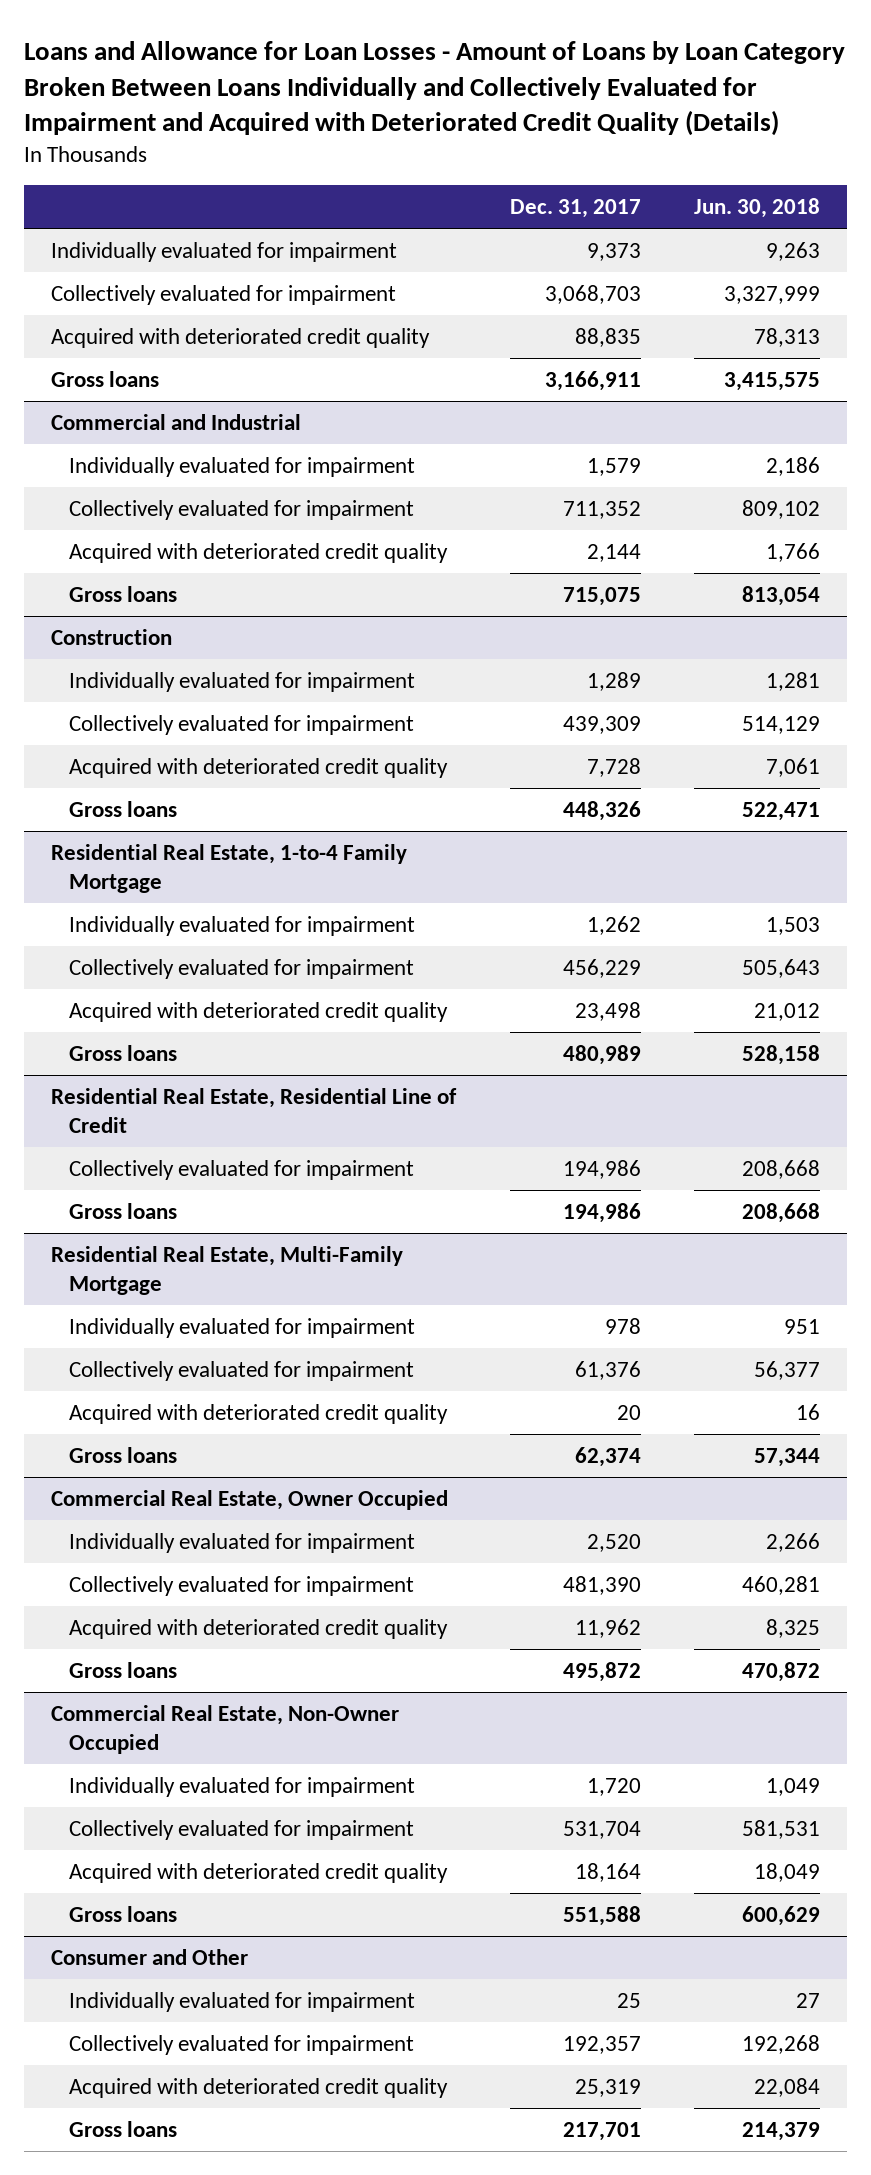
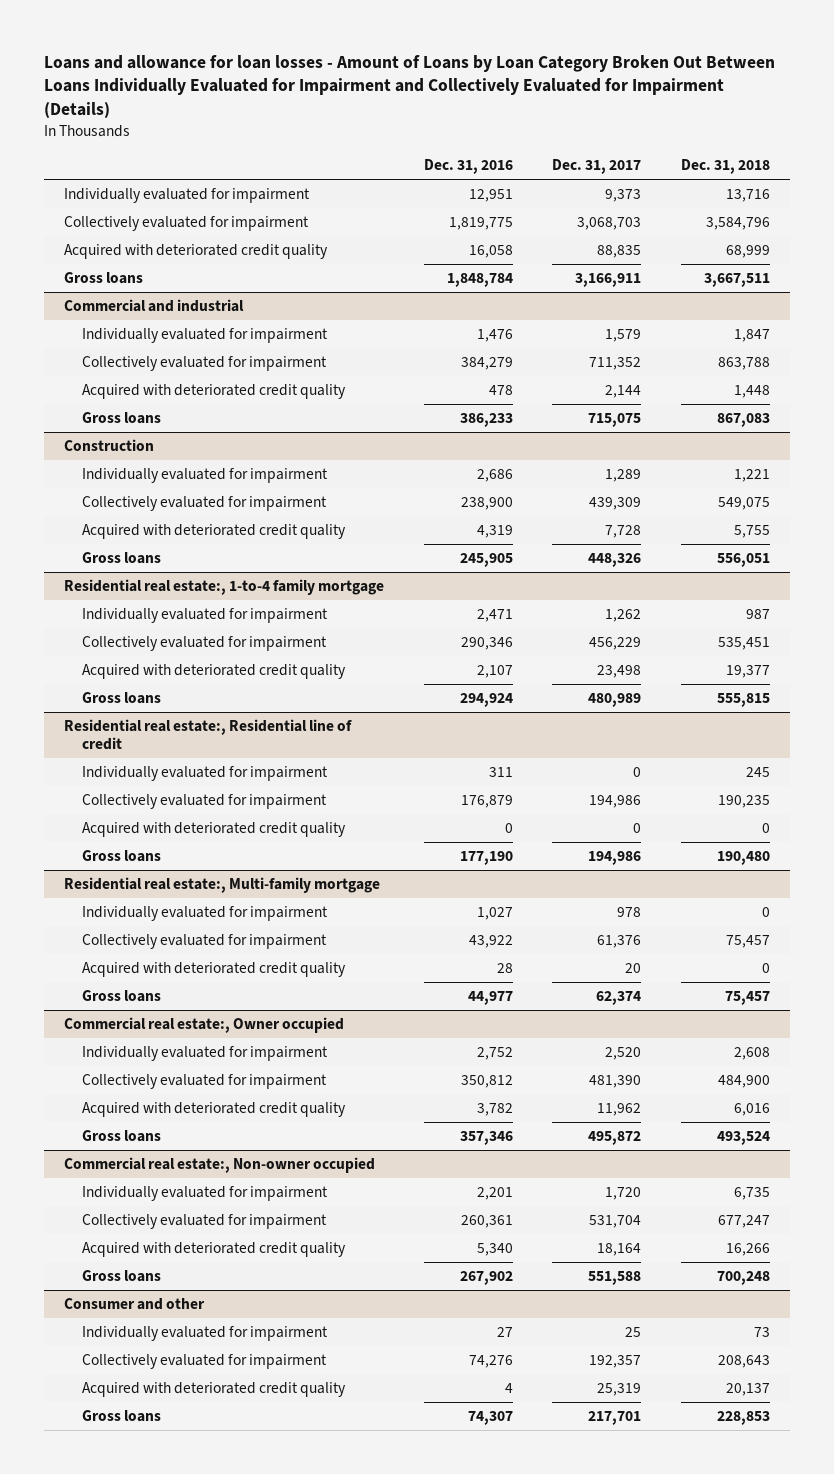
[24,40,846,137] Loans and Allowance for Loan Losses - Amount of Loans by Loan Category Broken Between Loans Individually and Collectively Evaluated for Impairment and Acquired with Deteriorated Credit Quality (Details) -> [43,54,775,119] Loans and allowance for loan losses - Amount of Loans by Loan Category Broken Out Between Loans Individually Evaluated for Impairment and Collectively Evaluated for Impairment (Details)
[694,197,821,218] Jun. 30, 2018 -> none
none -> [423,159,513,175] Dec. 31, 2016
none -> [681,159,771,175] Dec. 31, 2018
[51,413,302,430] Commercial and Industrial -> [63,299,244,313] Commercial and industrial
[51,843,408,893] Residential Real Estate, 1-to-4 Family Mortgage -> [63,579,384,596] Residential real estate:, 1-to-4 family mortgage
[51,1087,458,1133] Residential Real Estate, Residential Line of Credit -> [63,719,352,751] Residential real estate:, Residential line of credit
none -> [81,766,328,782] Individually evaluated for impairment
none -> [81,822,346,838] Acquired with deteriorated credit quality
[51,1245,404,1295] Residential Real Estate, Multi-Family Mortgage -> [63,877,380,894] Residential real estate:, Multi-family mortgage
[51,1489,449,1510] Commercial Real Estate, Owner Occupied -> [63,1017,344,1034] Commercial real estate:, Owner occupied
[51,1704,400,1754] Commercial Real Estate, Non-Owner Occupied -> [63,1157,375,1174] Commercial real estate:, Non-owner occupied
[51,1948,249,1965] Consumer and Other -> [63,1298,205,1311] Consumer and other

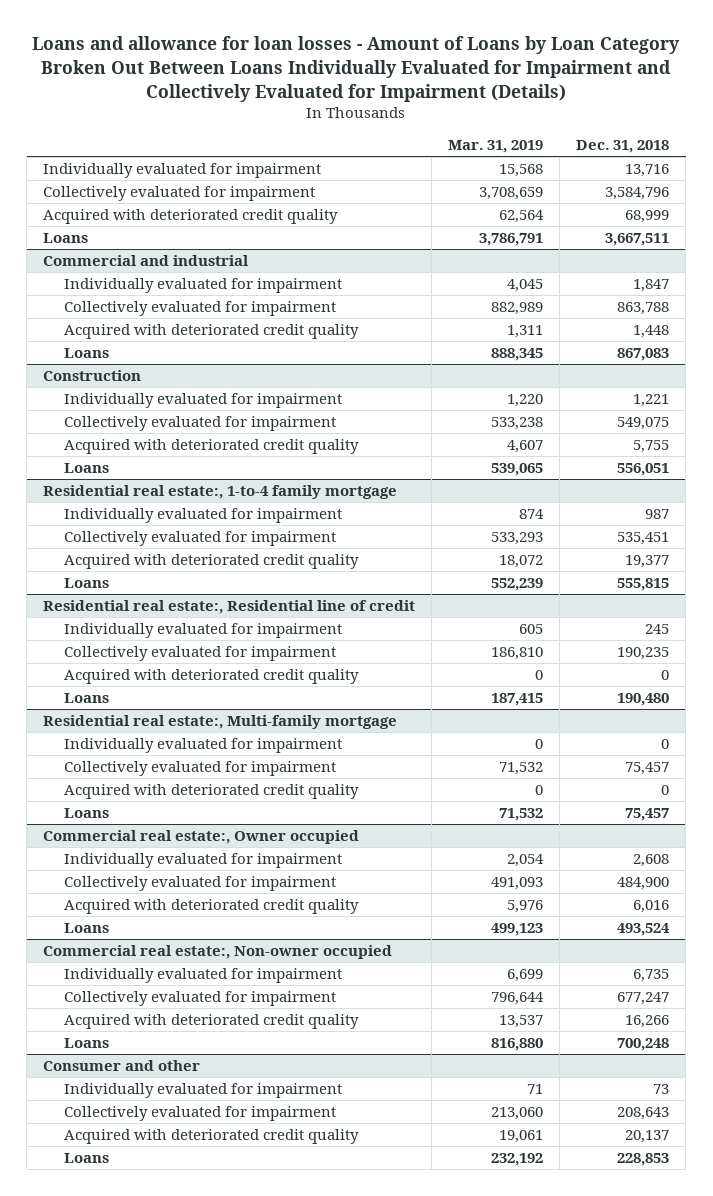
[423,159,513,175] Dec. 31, 2016 -> none
[552,159,642,175] Dec. 31, 2017 -> none
none -> [448,140,544,154] Mar. 31, 2019
[63,272,143,285] Gross loans -> [43,232,89,243] Loans
[81,412,161,425] Gross loans -> [64,347,110,358] Loans
[81,552,161,565] Gross loans -> [64,462,110,473] Loans
[81,692,161,705] Gross loans -> [64,577,110,588] Loans
[81,850,161,863] Gross loans -> [64,692,110,703] Loans
[81,990,161,1003] Gross loans -> [64,807,110,818] Loans
[81,1130,161,1143] Gross loans -> [64,922,110,933] Loans
[81,1270,161,1283] Gross loans -> [64,1037,110,1048] Loans
[81,1410,161,1423] Gross loans -> [64,1152,110,1163] Loans

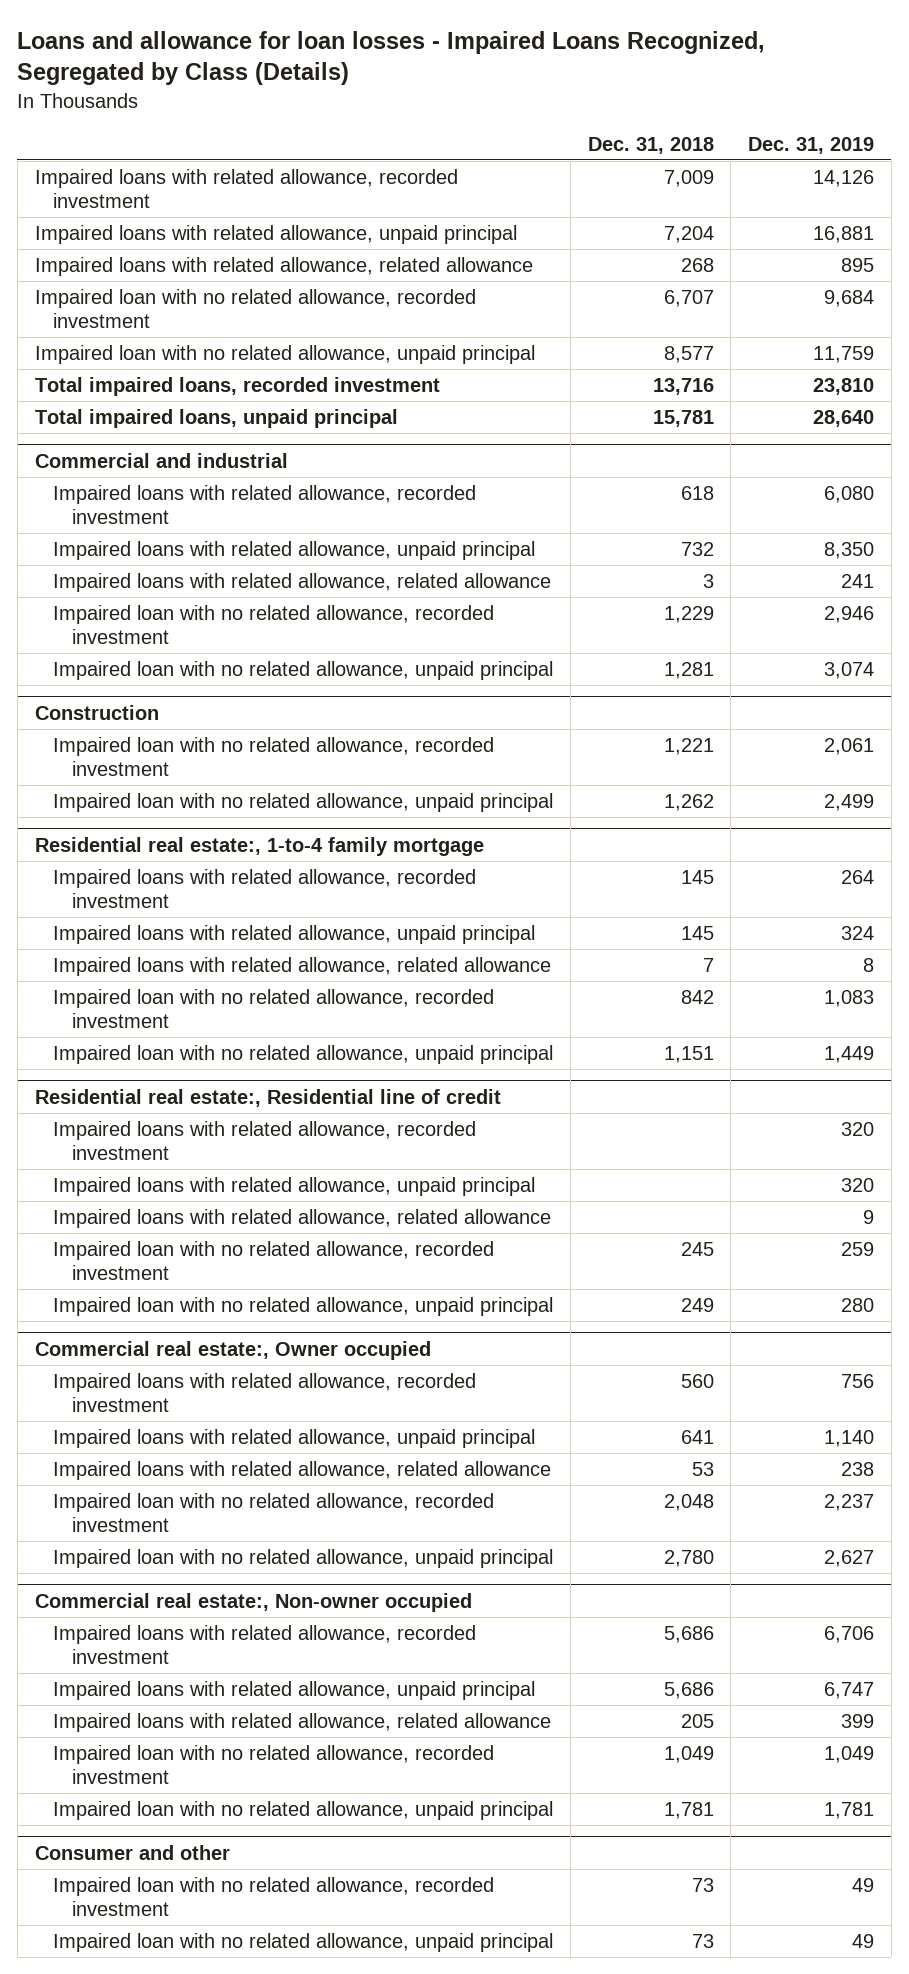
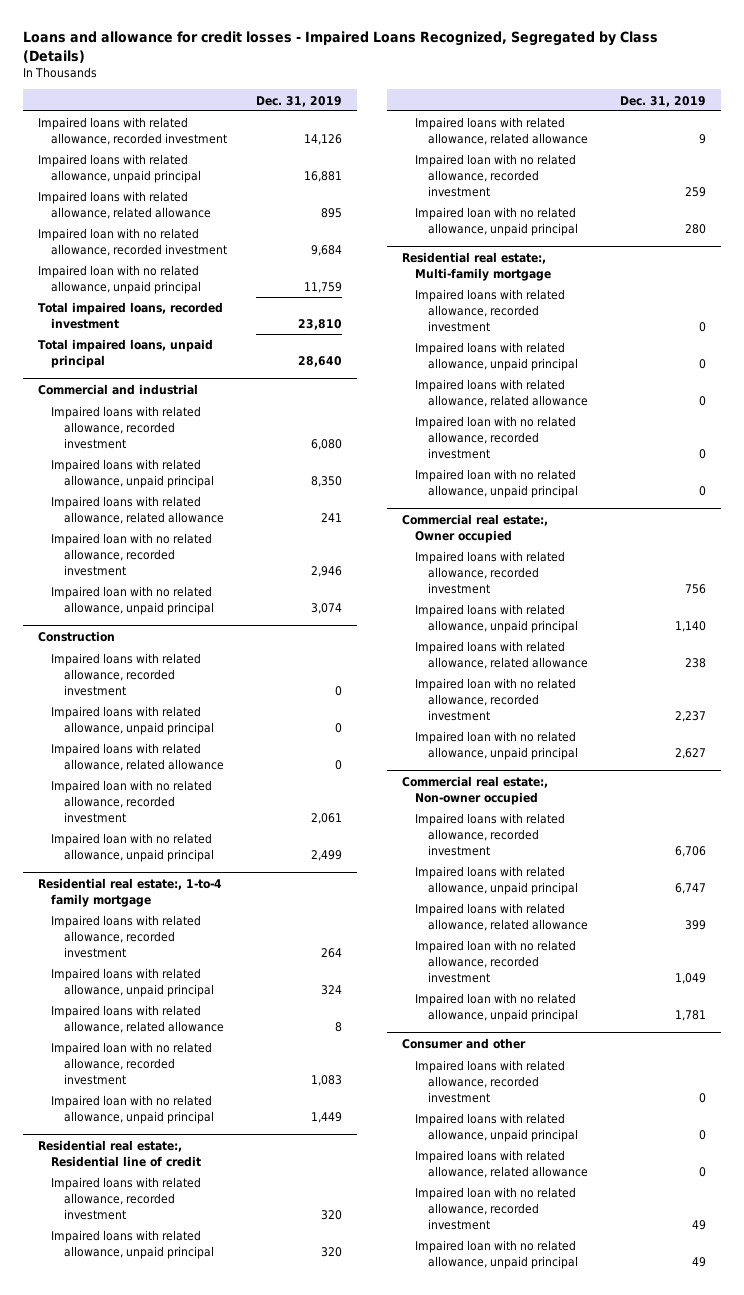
[17,30,766,86] Loans and allowance for loan losses - Impaired Loans Recognized, Segregated by Class (Details) -> [22,30,658,63] Loans and allowance for credit losses - Impaired Loans Recognized, Segregated by Class (Details)
[587,136,714,154] Dec. 31, 2018 -> none
none -> [50,653,201,696] Impaired loans with related allowance, recorded investment
none -> [50,706,214,736] Impaired loans with related allowance, unpaid principal
none -> [50,743,224,772] Impaired loans with related allowance, related allowance
none -> [401,252,551,281] Residential real estate:, Multi-family mortgage
none -> [414,289,565,332] Impaired loans with related allowance, recorded investment
none -> [414,342,579,372] Impaired loans with related allowance, unpaid principal
none -> [414,379,589,408] Impaired loans with related allowance, related allowance
none -> [414,416,576,459] Impaired loan with no related allowance, recorded investment
none -> [414,469,579,499] Impaired loan with no related allowance, unpaid principal
none -> [414,1060,565,1103] Impaired loans with related allowance, recorded investment
none -> [414,1113,579,1143] Impaired loans with related allowance, unpaid principal
none -> [414,1150,589,1179] Impaired loans with related allowance, related allowance

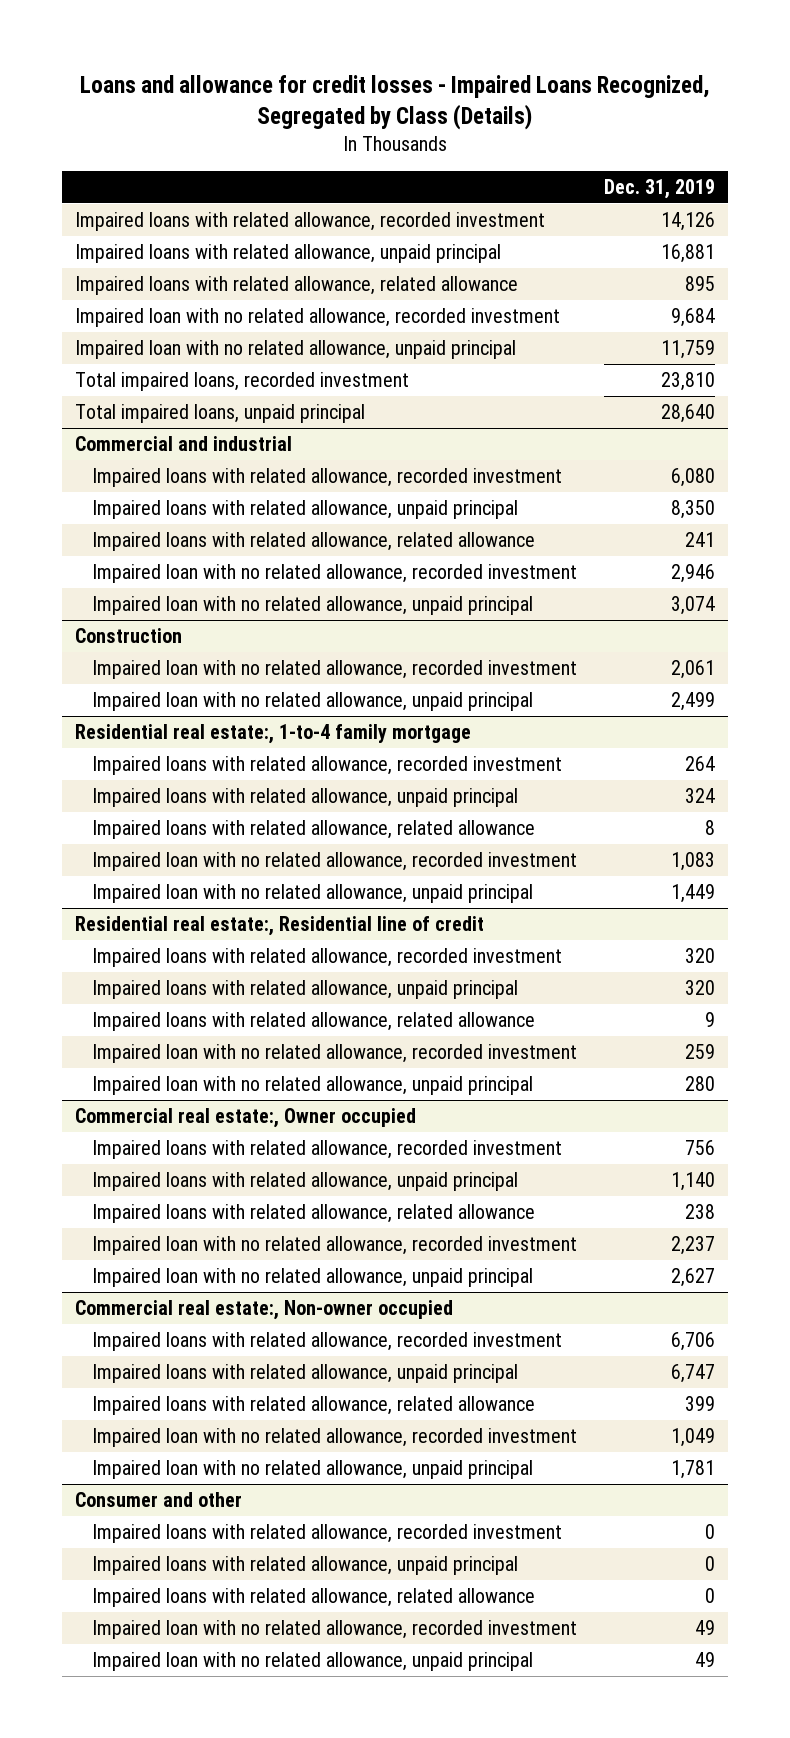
[50,653,201,696] Impaired loans with related allowance, recorded investment -> none
[50,706,214,736] Impaired loans with related allowance, unpaid principal -> none
[50,743,224,772] Impaired loans with related allowance, related allowance -> none
[401,252,551,281] Residential real estate:, Multi-family mortgage -> none
[414,289,565,332] Impaired loans with related allowance, recorded investment -> none
[414,342,579,372] Impaired loans with related allowance, unpaid principal -> none
[414,379,589,408] Impaired loans with related allowance, related allowance -> none
[414,416,576,459] Impaired loan with no related allowance, recorded investment -> none
[414,469,579,499] Impaired loan with no related allowance, unpaid principal -> none

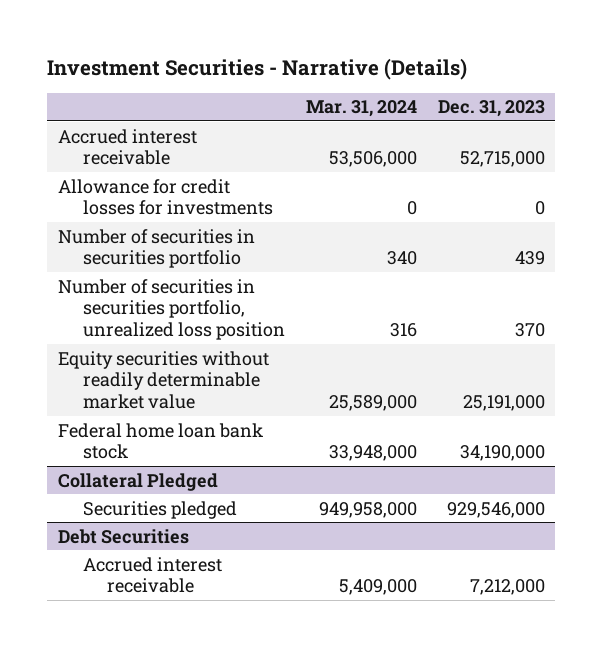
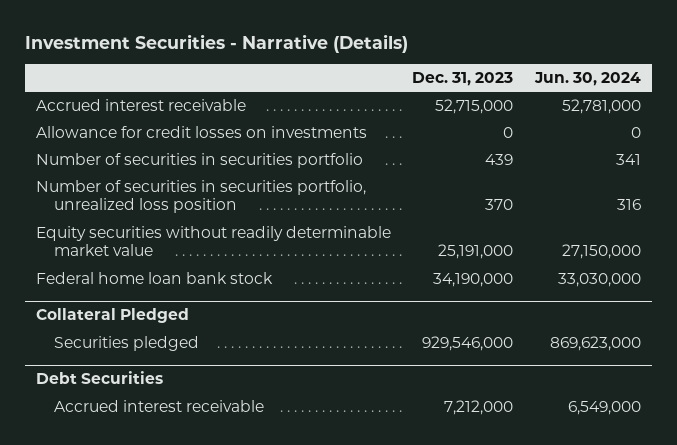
[305,100,417,118] Mar. 31, 2024 -> none
none -> [533,71,641,86] Jun. 30, 2024
[57,178,273,216] Allowance for credit losses for investments -> [35,126,367,139] Allowance for credit losses on investments

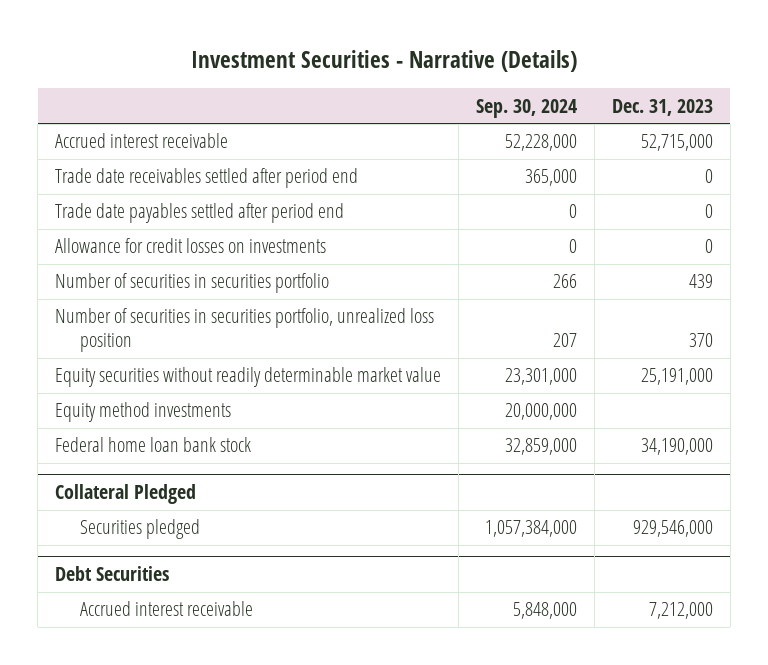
[533,71,641,86] Jun. 30, 2024 -> none
none -> [475,98,577,118] Sep. 30, 2024
none -> [54,168,358,189] Trade date receivables settled after period end
none -> [54,203,344,224] Trade date payables settled after period end
none -> [54,402,231,423] Equity method investments

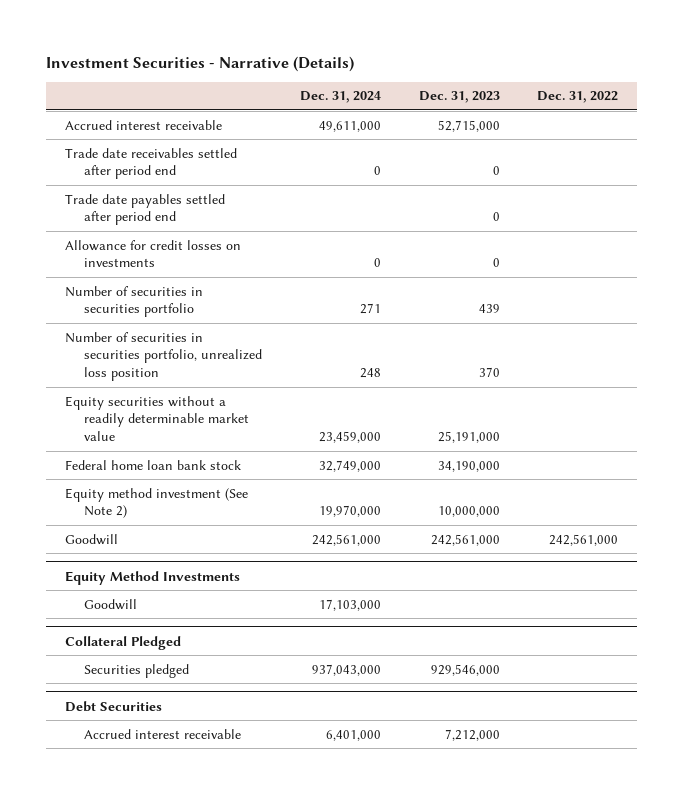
[475,98,577,118] Sep. 30, 2024 -> none
none -> [299,91,381,104] Dec. 31, 2024
none -> [537,91,619,104] Dec. 31, 2022
[54,402,231,423] Equity method investments -> none
[54,367,441,388] Equity securities without readily determinable market value -> [64,395,249,442] Equity securities without a readily determinable market value
none -> [64,487,248,519] Equity method investment (See Note 2)
none -> [64,533,118,545] Goodwill
none -> [64,570,240,585] Equity Method Investments
none -> [83,598,137,610] Goodwill

